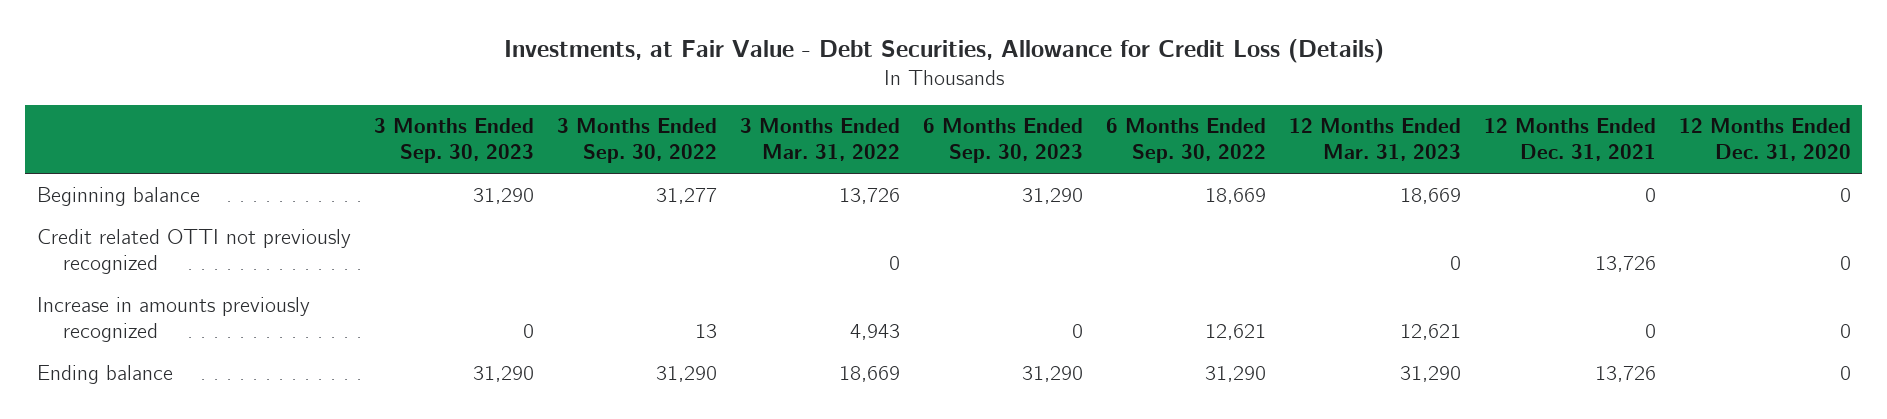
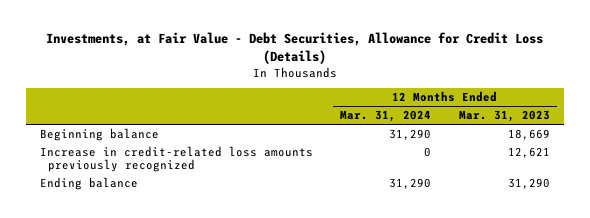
[373,117,534,164] 3 Months Ended Sep. 30, 2023 -> none
[556,117,717,164] 3 Months Ended Sep. 30, 2022 -> none
[739,117,900,162] 3 Months Ended Mar. 31, 2022 -> none
[922,117,1083,164] 6 Months Ended Sep. 30, 2023 -> none
[1105,117,1266,164] 6 Months Ended Sep. 30, 2022 -> none
[1483,117,1656,162] 12 Months Ended Dec. 31, 2021 -> none
[1678,117,1851,162] 12 Months Ended Dec. 31, 2020 -> none
none -> [340,110,432,123] Mar. 31, 2024
[36,228,351,275] Credit related OTTI not previously recognized -> none
[36,296,310,343] Increase in amounts previously recognized -> [39,146,313,173] Increase in credit-related loss amounts previously recognized

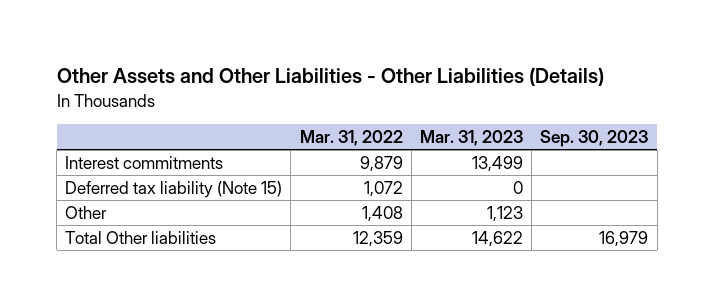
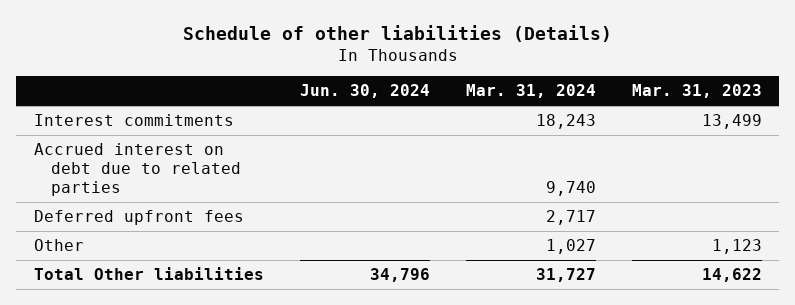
[56,67,604,87] Other Assets and Other Liabilities - Other Liabilities (Details) -> [182,24,612,42] Schedule of other liabilities (Details)
[299,129,403,146] Mar. 31, 2022 -> none
[540,129,649,147] Sep. 30, 2023 -> none
none -> [299,84,430,99] Jun. 30, 2024
none -> [465,84,596,99] Mar. 31, 2024
[65,181,283,199] Deferred tax liability (Note 15) -> none
none -> [33,143,241,196] Accrued interest on debt due to related parties
none -> [33,210,244,226] Deferred upfront fees

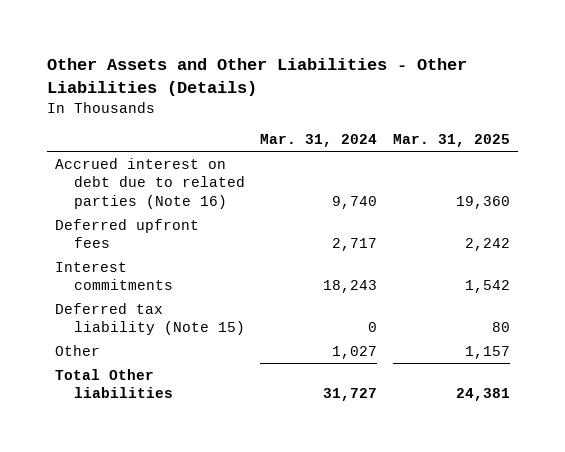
[182,24,612,42] Schedule of other liabilities (Details) -> [47,58,468,97] Other Assets and Other Liabilities - Other Liabilities (Details)
[299,84,430,99] Jun. 30, 2024 -> none
[631,84,762,99] Mar. 31, 2023 -> none
none -> [392,134,510,148] Mar. 31, 2025
[33,143,241,196] Accrued interest on debt due to related parties -> [55,157,245,210] Accrued interest on debt due to related parties (Note 16)
[33,114,234,127] Interest commitments -> [55,261,173,291] Interest commitments
none -> [55,302,245,336] Deferred tax liability (Note 15)

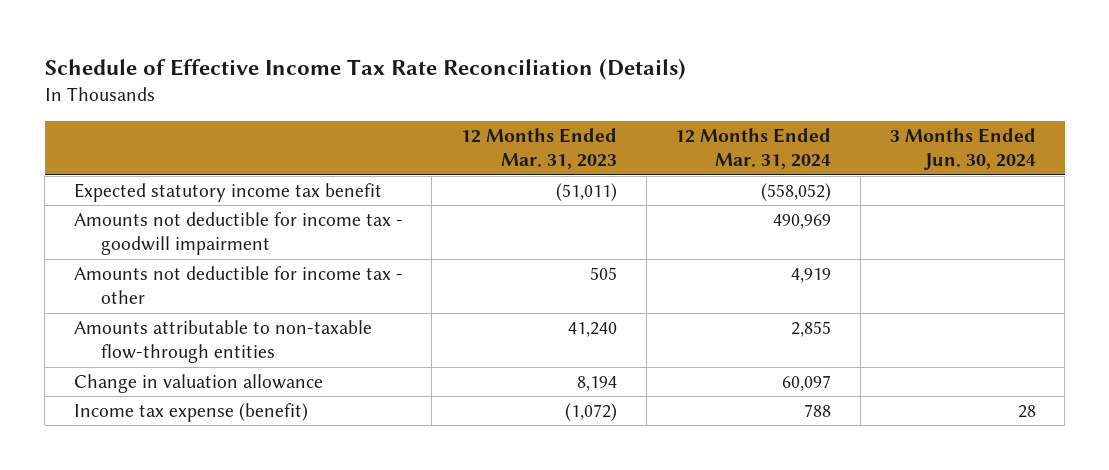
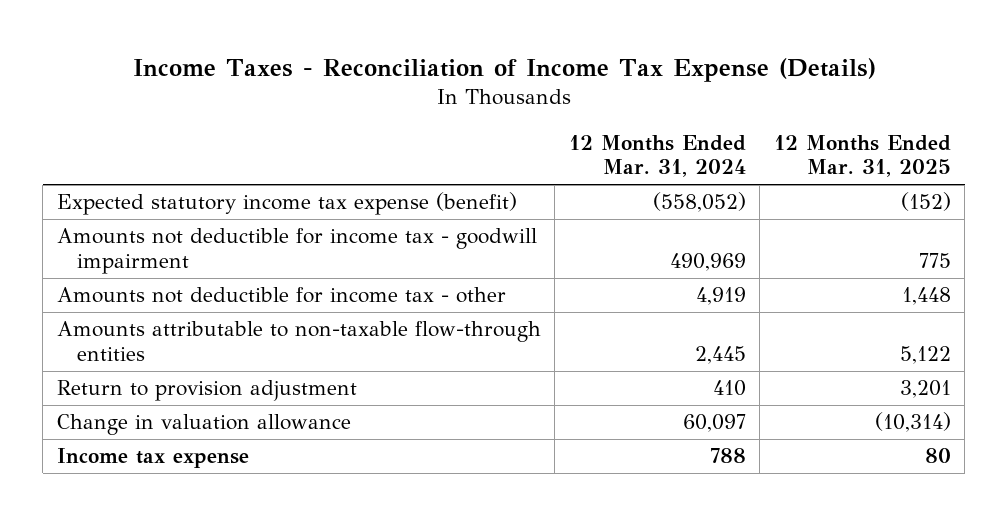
[44,58,686,80] Schedule of Effective Income Tax Rate Reconciliation (Details) -> [132,57,876,82] Income Taxes - Reconciliation of Income Tax Expense (Details)
[460,127,617,170] 12 Months Ended Mar. 31, 2023 -> none
[889,127,1036,171] 3 Months Ended Jun. 30, 2024 -> none
none -> [773,134,951,178] 12 Months Ended Mar. 31, 2025
[73,183,382,203] Expected statutory income tax benefit -> [56,192,517,216] Expected statutory income tax expense (benefit)
[791,321,832,338] 2,855 -> [694,346,746,365] 2,445
none -> [56,380,357,402] Return to provision adjustment
[73,403,308,423] Income tax expense (benefit) -> [56,448,249,469] Income tax expense

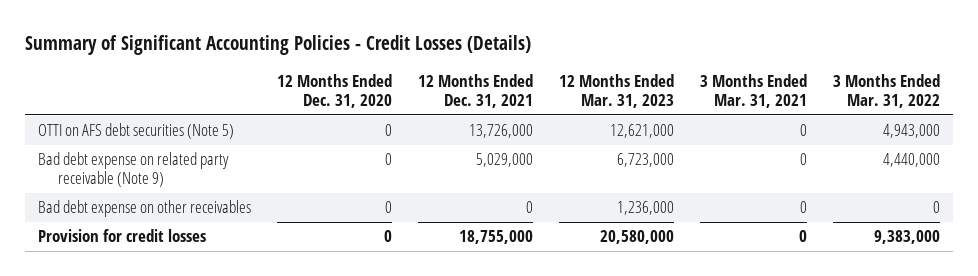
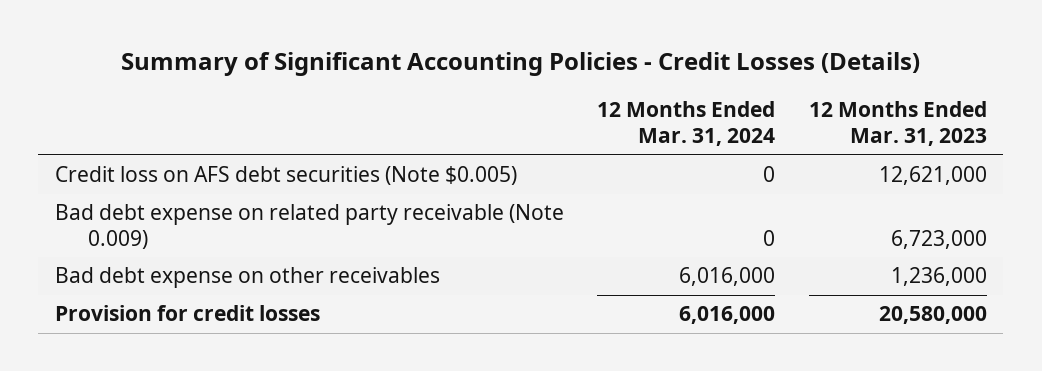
[276,74,392,109] 12 Months Ended Dec. 31, 2020 -> none
[418,74,534,109] 12 Months Ended Dec. 31, 2021 -> none
[700,74,808,109] 3 Months Ended Mar. 31, 2021 -> none
[833,74,941,109] 3 Months Ended Mar. 31, 2022 -> none
none -> [597,101,776,147] 12 Months Ended Mar. 31, 2024
[37,123,234,140] OTTI on AFS debt securities (Note 5) -> [54,166,517,186] Credit loss on AFS debt securities (Note $0.005)
[37,152,229,188] Bad debt expense on related party receivable (Note 9) -> [54,204,564,250] Bad debt expense on related party receivable (Note 0.009)

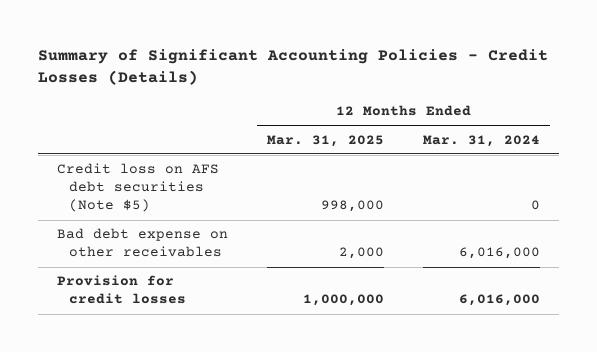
[808,101,987,147] 12 Months Ended Mar. 31, 2023 -> none
none -> [267,134,385,147] Mar. 31, 2025
[54,204,564,250] Bad debt expense on related party receivable (Note 0.009) -> none
[54,166,517,186] Credit loss on AFS debt securities (Note $0.005) -> [57,163,220,213] Credit loss on AFS debt securities (Note $5)

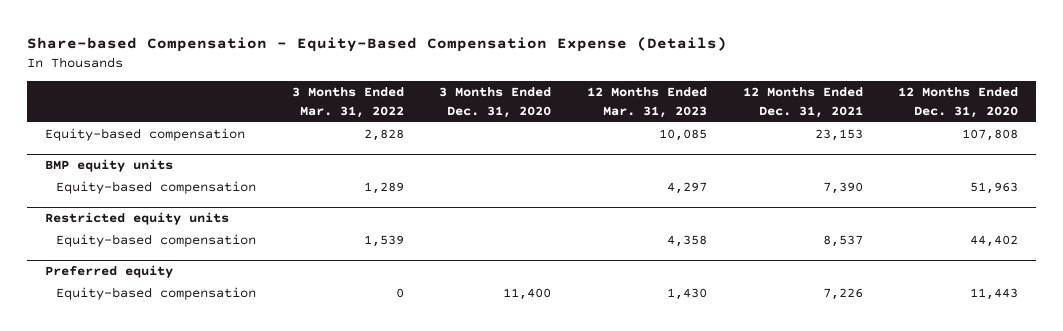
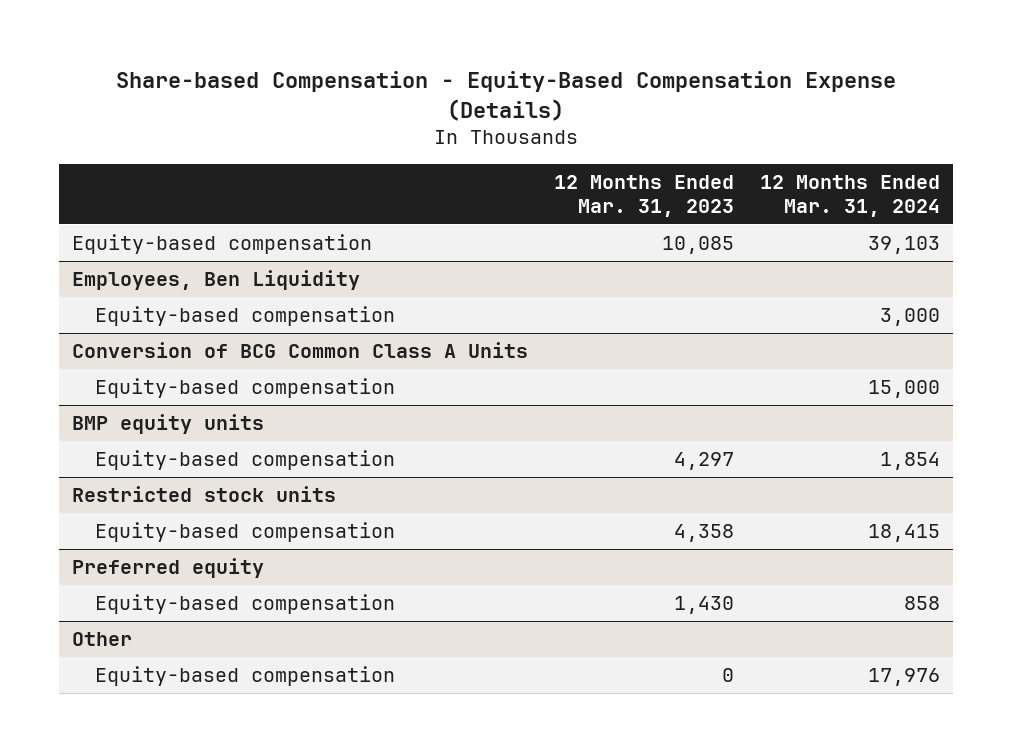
[291,87,404,118] 3 Months Ended Mar. 31, 2022 -> none
[439,87,552,118] 3 Months Ended Dec. 31, 2020 -> none
[742,87,863,118] 12 Months Ended Dec. 31, 2021 -> none
[898,87,1019,118] 12 Months Ended Dec. 31, 2020 -> none
none -> [760,174,941,217] 12 Months Ended Mar. 31, 2024
none -> [71,270,360,291] Employees, Ben Liquidity
none -> [94,306,395,327] Equity-based compensation
none -> [71,342,528,359] Conversion of BCG Common Class A Units
none -> [94,378,395,399] Equity-based compensation
[44,212,229,226] Restricted equity units -> [71,486,336,503] Restricted stock units
none -> [71,632,132,647] Other
none -> [94,666,395,687] Equity-based compensation

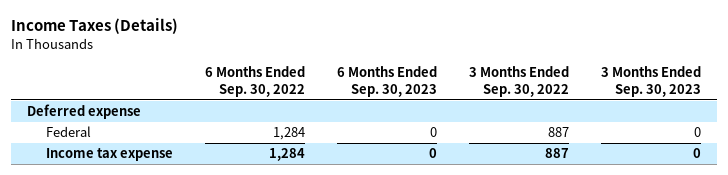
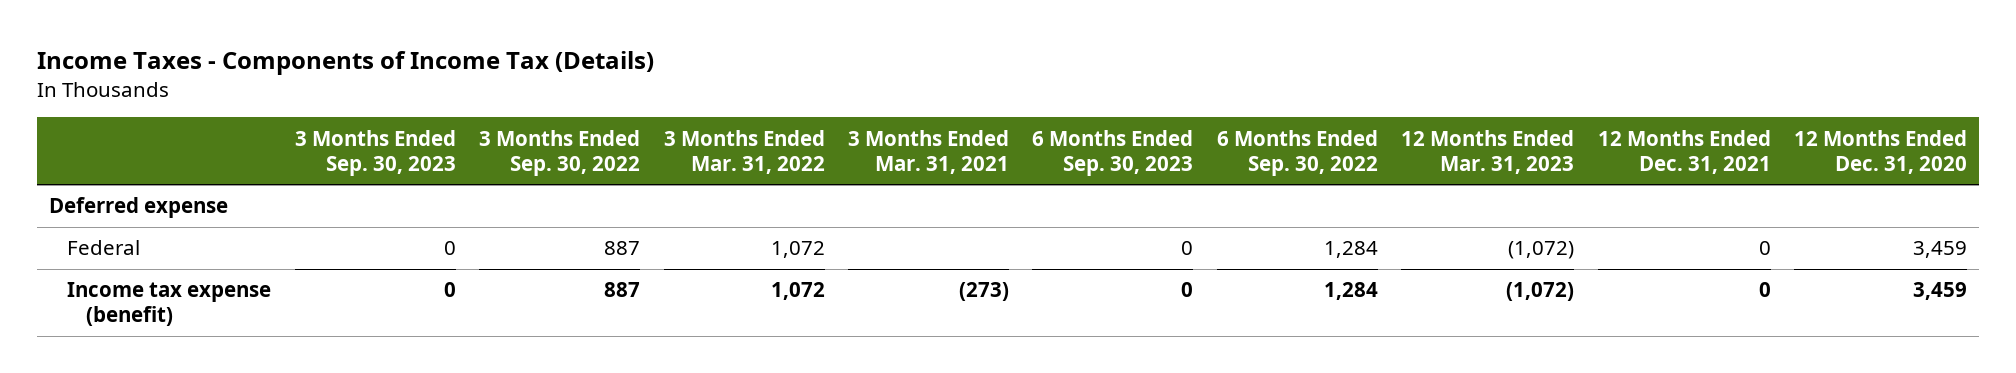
[10,18,178,35] Income Taxes (Details) -> [36,50,654,75] Income Taxes - Components of Income Tax (Details)
none -> [663,129,825,174] 3 Months Ended Mar. 31, 2022
none -> [848,129,1010,174] 3 Months Ended Mar. 31, 2021
none -> [1401,129,1575,174] 12 Months Ended Mar. 31, 2023
none -> [1597,129,1771,174] 12 Months Ended Dec. 31, 2021
none -> [1794,129,1968,174] 12 Months Ended Dec. 31, 2020
[45,148,173,162] Income tax expense -> [67,282,272,327] Income tax expense (benefit)

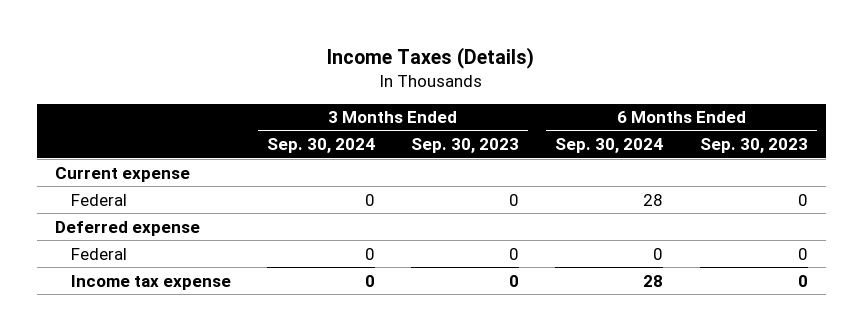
[36,50,654,75] Income Taxes - Components of Income Tax (Details) -> [327,46,535,69] Income Taxes (Details)
[479,129,641,176] 3 Months Ended Sep. 30, 2022 -> none
[663,129,825,174] 3 Months Ended Mar. 31, 2022 -> none
[848,129,1010,174] 3 Months Ended Mar. 31, 2021 -> none
[1216,129,1378,176] 6 Months Ended Sep. 30, 2022 -> none
[1401,129,1575,174] 12 Months Ended Mar. 31, 2023 -> none
[1597,129,1771,174] 12 Months Ended Dec. 31, 2021 -> none
[1794,129,1968,174] 12 Months Ended Dec. 31, 2020 -> none
none -> [267,138,376,154] Sep. 30, 2024
none -> [555,138,664,154] Sep. 30, 2024
none -> [55,166,191,182] Current expense
none -> [71,193,128,206] Federal
[67,282,272,327] Income tax expense (benefit) -> [71,274,232,290] Income tax expense

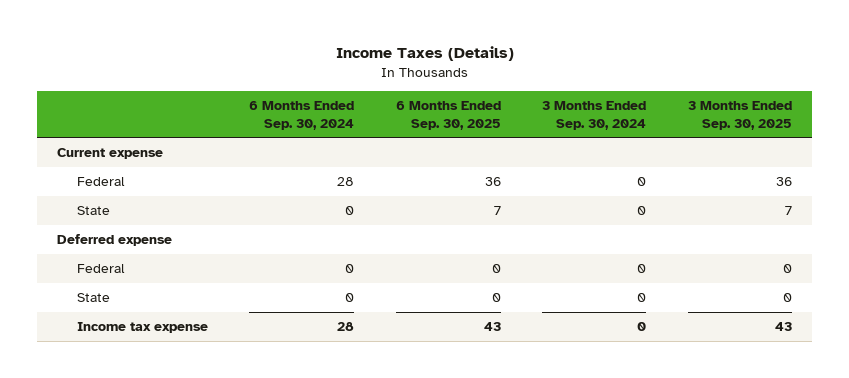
[411,138,520,154] Sep. 30, 2023 -> none
[699,138,808,154] Sep. 30, 2023 -> none
none -> [395,100,501,130] 6 Months Ended Sep. 30, 2025
none -> [687,100,792,130] 3 Months Ended Sep. 30, 2025
none -> [76,206,110,216] State
none -> [76,293,110,303] State

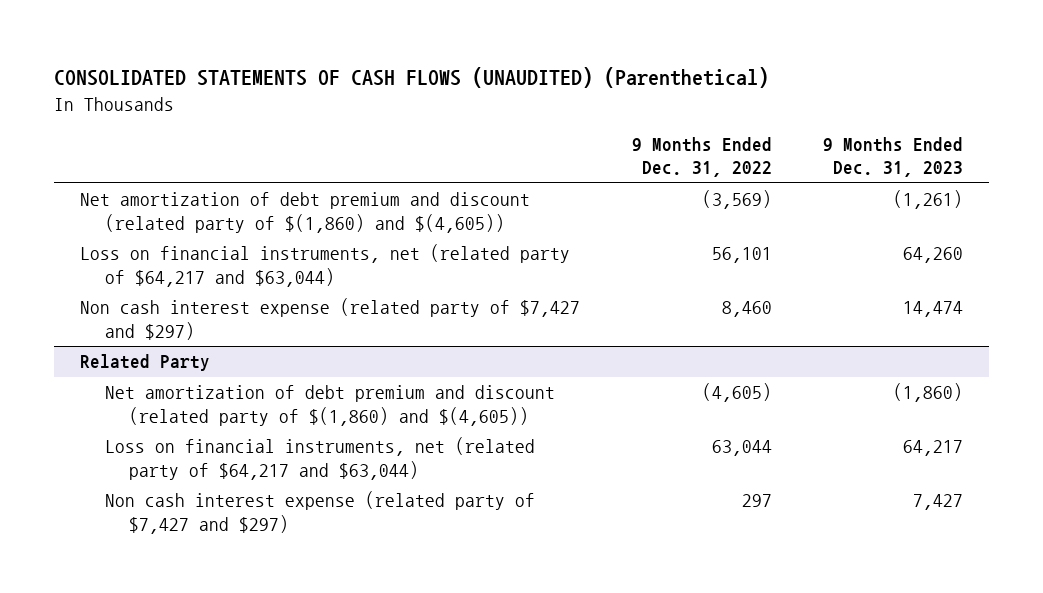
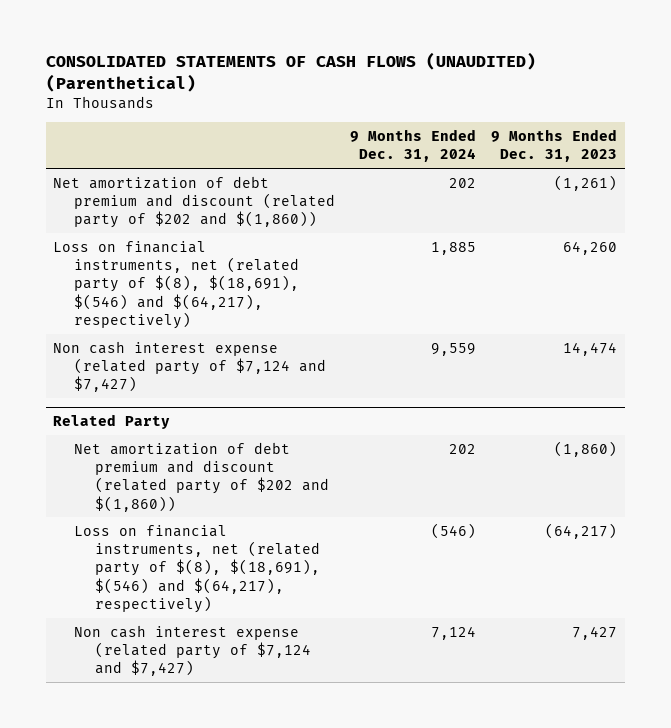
[631,137,772,178] 9 Months Ended Dec. 31, 2022 -> none
none -> [350,129,477,163] 9 Months Ended Dec. 31, 2024
[80,192,531,233] Net amortization of debt premium and discount (related party of $(1,860) and $(4,605)) -> [53,175,336,229] Net amortization of debt premium and discount (related party of $202 and $(1,860))
[80,244,571,287] Loss on financial instruments, net (related party of $64,217 and $63,044) -> [53,240,300,329] Loss on financial instruments, net (related party of $(8), $(18,691), $(546) and $(64,217), respectively)
[80,298,581,340] Non cash interest expense (related party of $7,427 and $297) -> [53,340,327,393] Non cash interest expense (related party of $7,124 and $7,427)
[104,385,555,426] Net amortization of debt premium and discount (related party of $(1,860) and $(4,605)) -> [74,441,330,512] Net amortization of debt premium and discount (related party of $202 and $(1,860))
[104,437,535,480] Loss on financial instruments, net (related party of $64,217 and $63,044) -> [74,524,321,613] Loss on financial instruments, net (related party of $(8), $(18,691), $(546) and $(64,217), respectively)
[903,440,964,457] 64,217 -> [545,522,618,539] (64,217)
[104,491,535,534] Non cash interest expense (related party of $7,427 and $297) -> [74,624,312,677] Non cash interest expense (related party of $7,124 and $7,427)

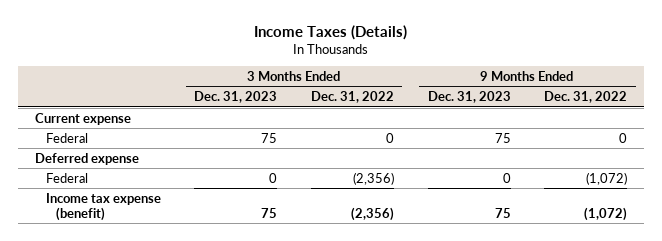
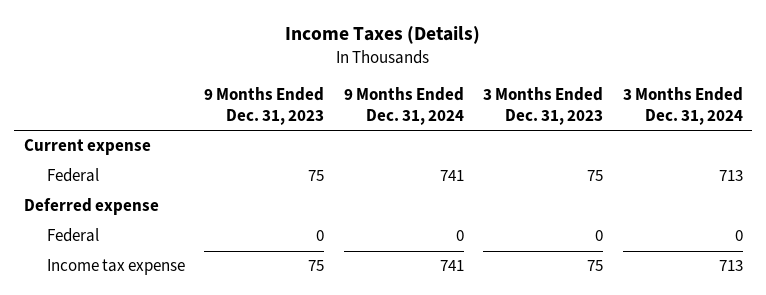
[310,91,394,104] Dec. 31, 2022 -> none
[544,91,628,104] Dec. 31, 2022 -> none
none -> [343,87,464,126] 9 Months Ended Dec. 31, 2024
none -> [622,87,743,126] 3 Months Ended Dec. 31, 2024
[45,192,161,221] Income tax expense (benefit) -> [47,259,186,276] Income tax expense

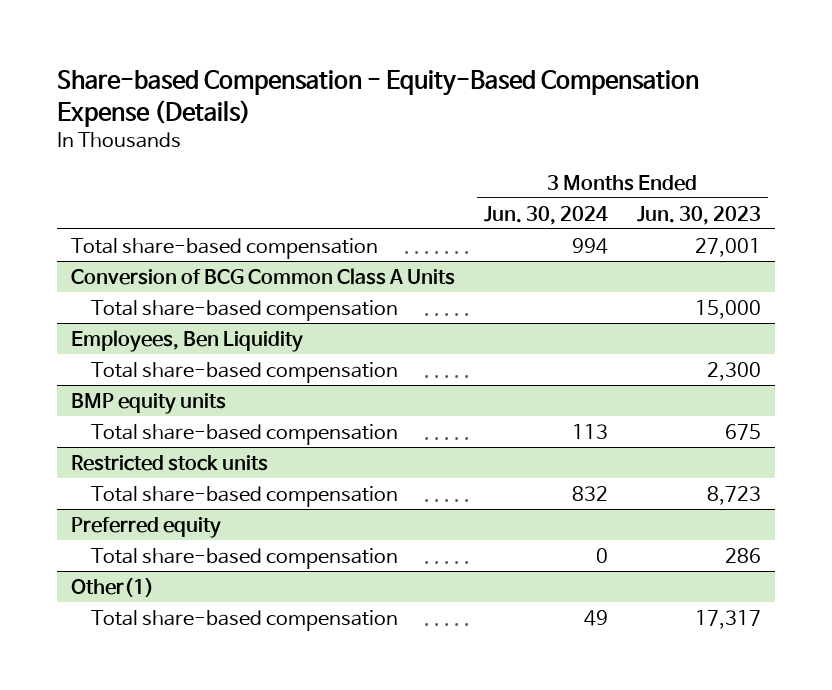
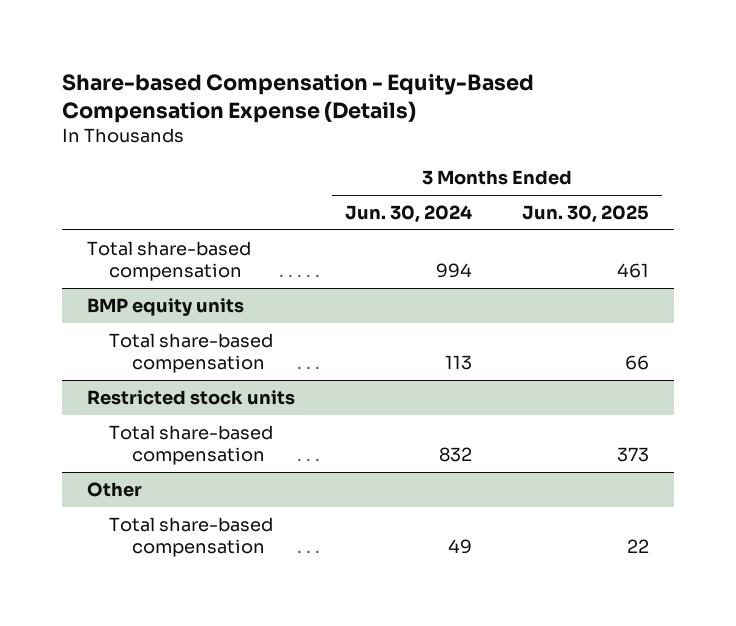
[636,205,761,225] Jun. 30, 2023 -> none
none -> [522,205,650,224] Jun. 30, 2025
[71,267,456,285] Conversion of BCG Common Class A Units -> none
[91,299,399,321] Total share-based compensation -> none
[71,329,304,352] Employees, Ben Liquidity -> none
[91,361,399,383] Total share-based compensation -> none
[71,516,222,538] Preferred equity -> none
[91,547,399,569] Total share-based compensation -> none
[71,577,155,597] Other(1) -> [86,482,142,498] Other

